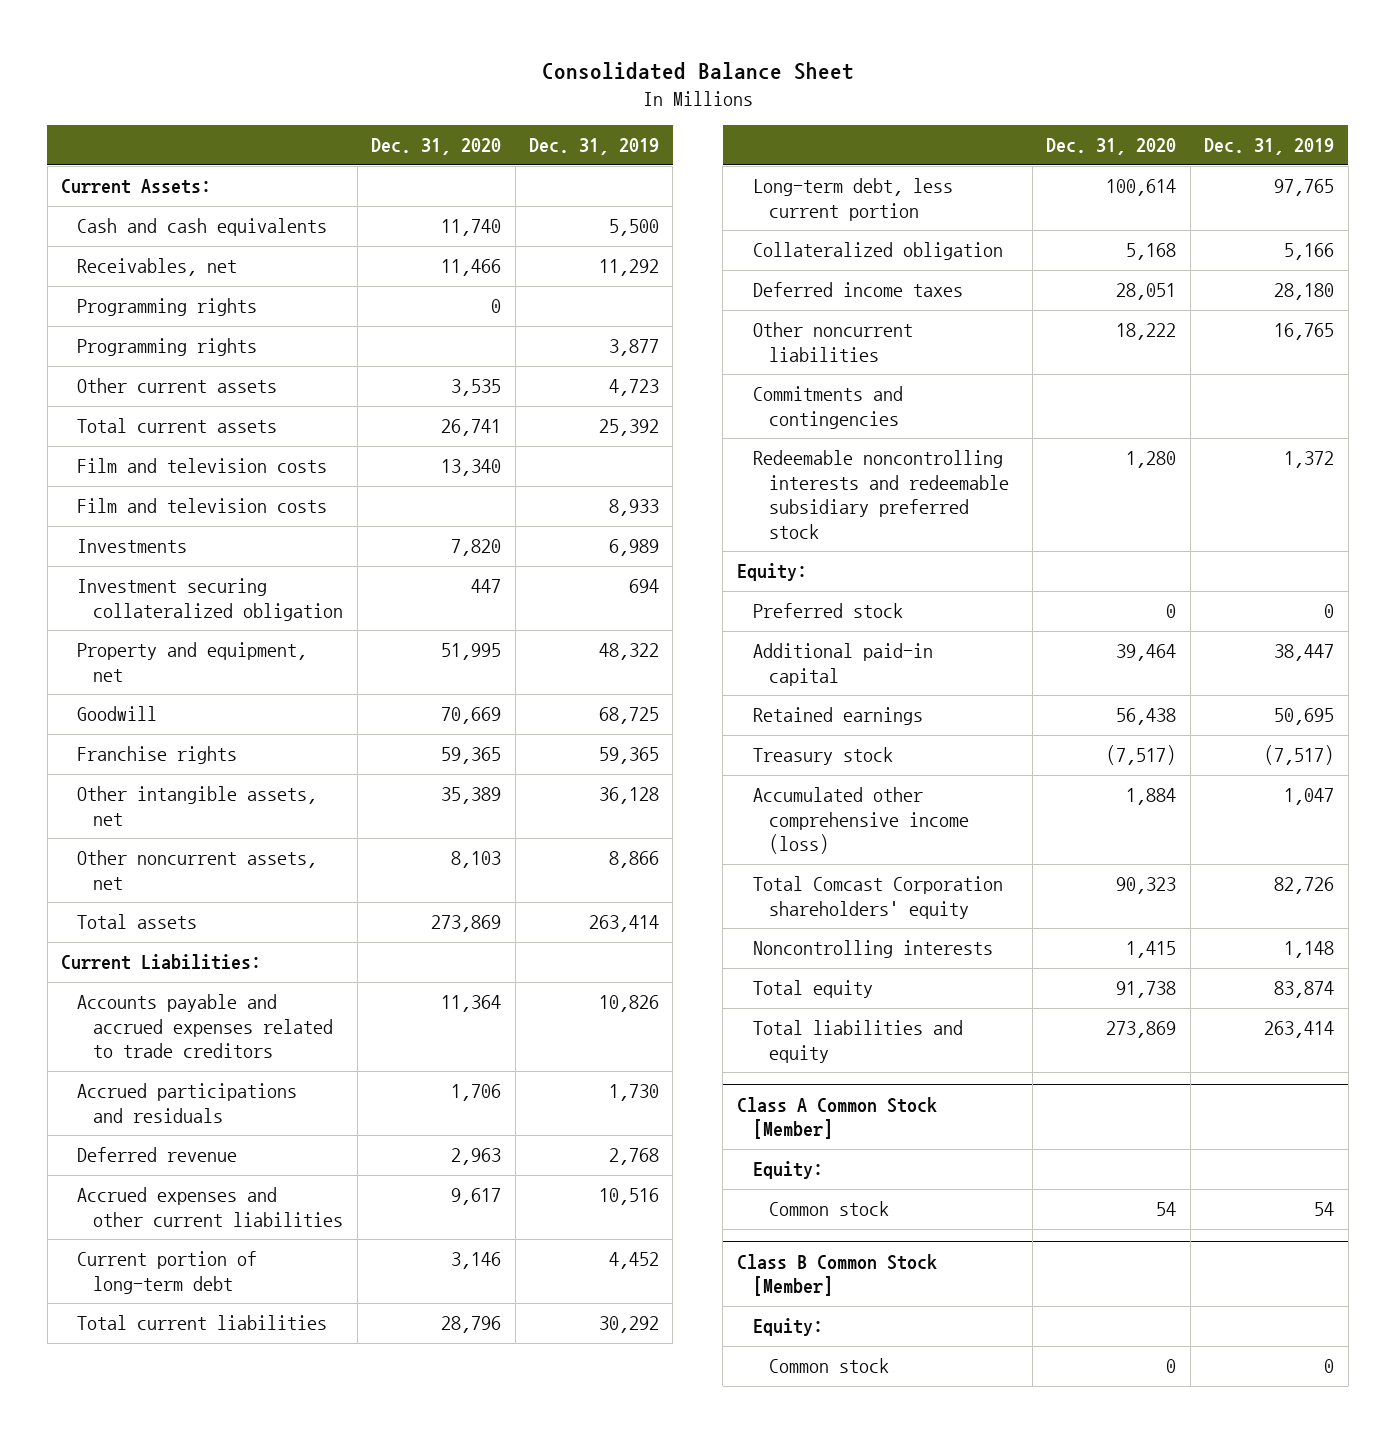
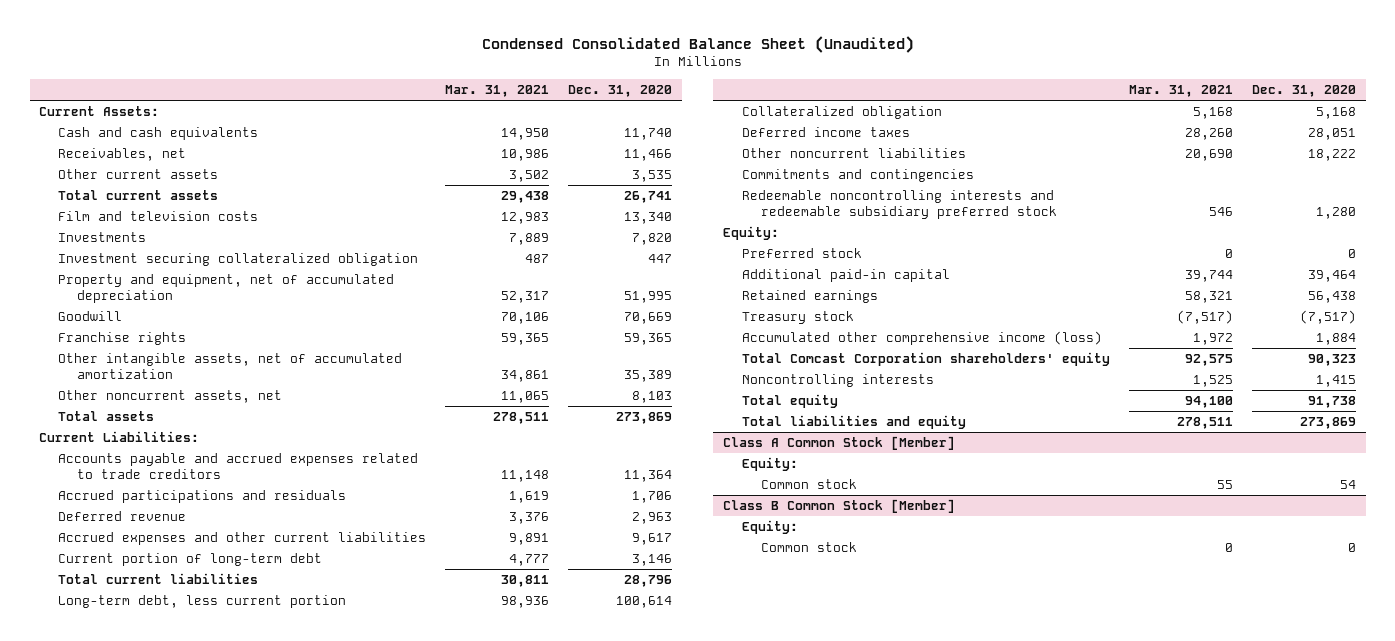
[541,62,854,81] Consolidated Balance Sheet -> [481,36,914,54] Condensed Consolidated Balance Sheet (Unaudited)
[529,138,660,156] Dec. 31, 2019 -> none
none -> [445,85,550,98] Mar. 31, 2021
[77,298,258,317] Programming rights -> none
[77,338,258,357] Programming rights -> none
[77,498,328,514] Film and television costs -> none
[77,642,308,682] Property and equipment, net -> [57,273,394,304] Property and equipment, net of accumulated depreciation
[77,786,318,826] Other intangible assets, net -> [57,352,402,380] Other intangible assets, net of accumulated amortization

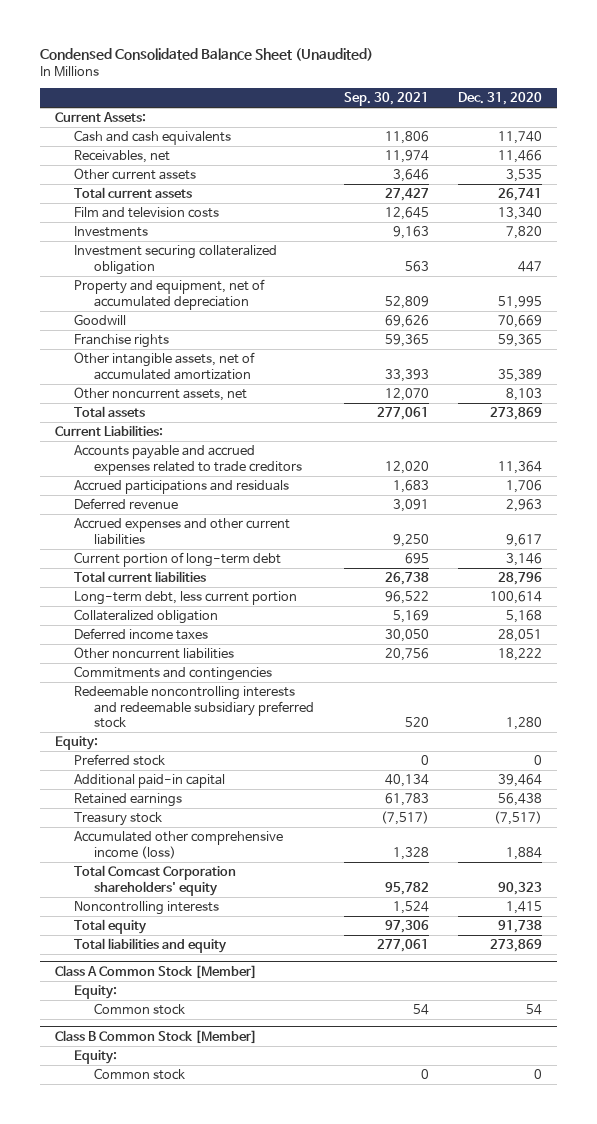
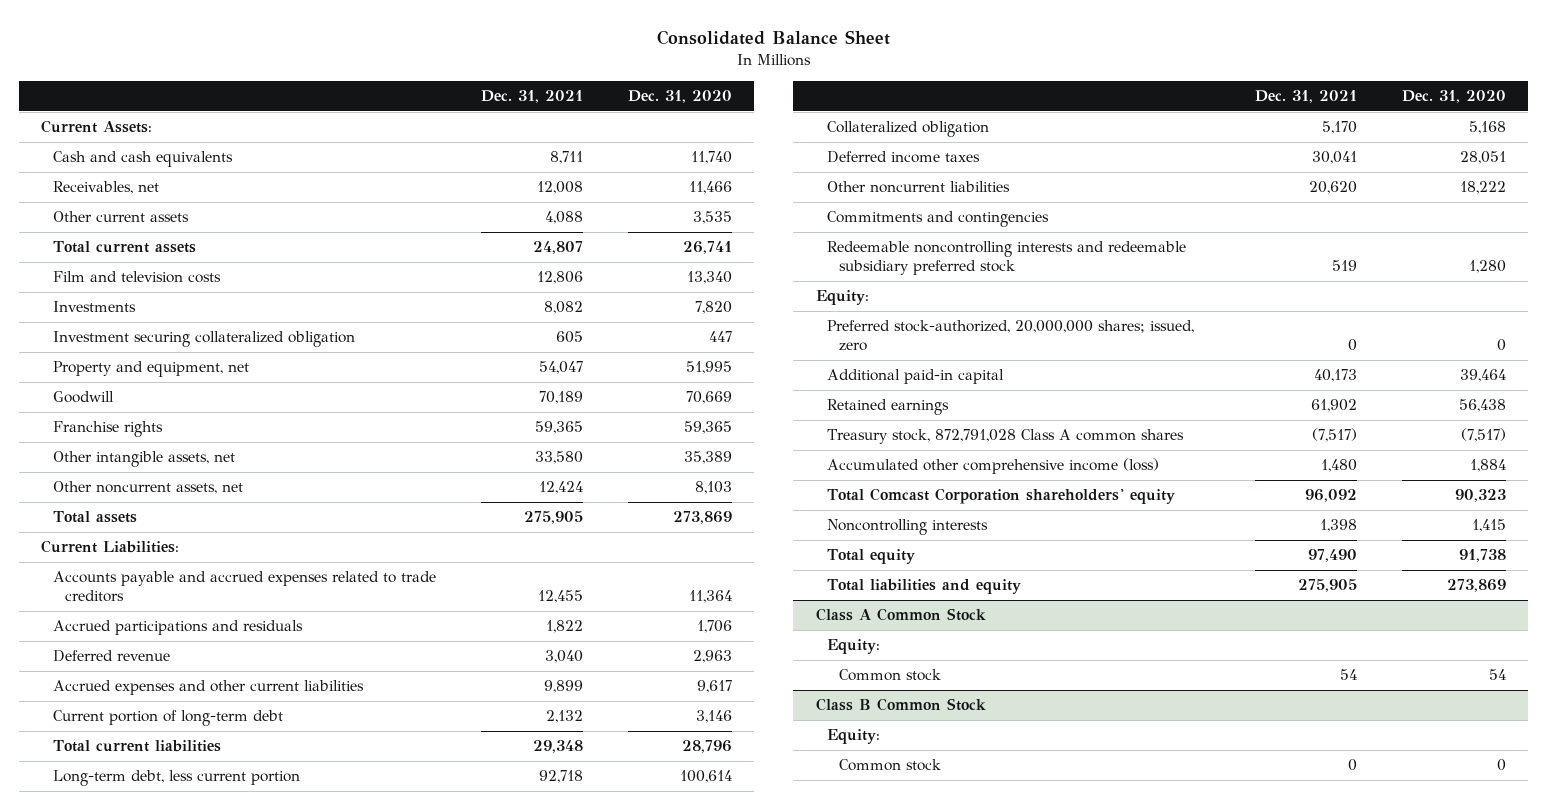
[39,47,373,61] Condensed Consolidated Balance Sheet (Unaudited) -> [656,29,890,45] Consolidated Balance Sheet
[343,92,429,107] Sep. 30, 2021 -> none
none -> [480,90,583,104] Dec. 31, 2021
[74,279,266,310] Property and equipment, net of accumulated depreciation -> [53,361,250,378] Property and equipment, net
[74,352,256,380] Other intangible assets, net of accumulated amortization -> [53,451,236,468] Other intangible assets, net
[74,754,166,767] Preferred stock -> [827,320,1195,352] Preferred stock-authorized, 20,000,000 shares; issued, zero
[74,812,163,827] Treasury stock -> [827,429,1185,445] Treasury stock, 872,791,028 Class A common shares
[54,964,257,979] Class A Common Stock [Member] -> [815,608,986,622] Class A Common Stock
[54,1029,257,1044] Class B Common Stock [Member] -> [815,698,986,712] Class B Common Stock

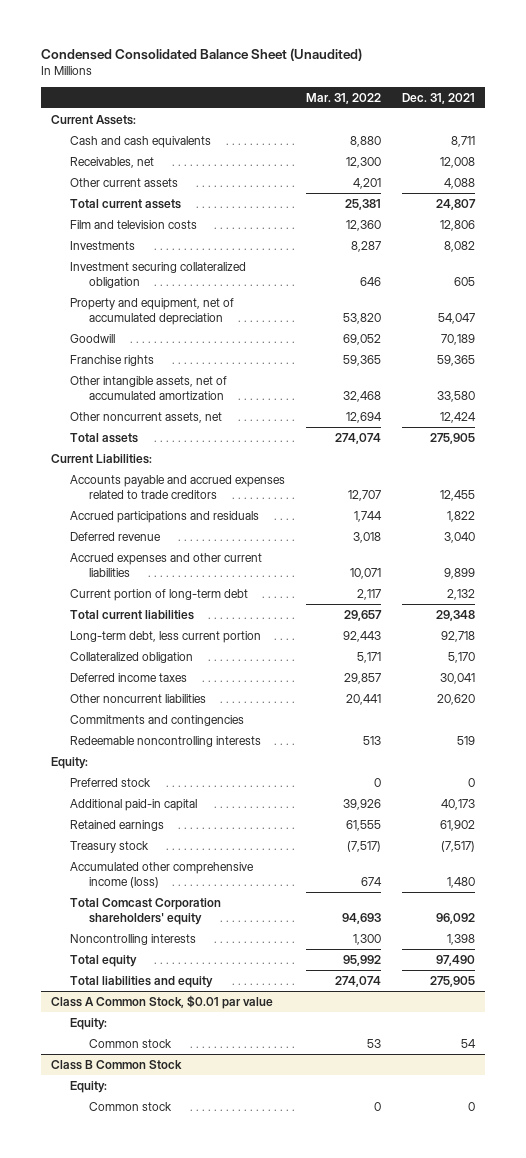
[656,29,890,45] Consolidated Balance Sheet -> [40,47,362,61] Condensed Consolidated Balance Sheet (Unaudited)
[627,90,732,104] Dec. 31, 2020 -> none
none -> [305,92,381,104] Mar. 31, 2022
[53,361,250,378] Property and equipment, net -> [69,297,234,325] Property and equipment, net of accumulated depreciation
[53,451,236,468] Other intangible assets, net -> [69,375,227,400] Other intangible assets, net of accumulated amortization
[827,241,1187,276] Redeemable noncontrolling interests and redeemable subsidiary preferred stock -> [69,735,261,747] Redeemable noncontrolling interests
[827,320,1195,352] Preferred stock-authorized, 20,000,000 shares; issued, zero -> [69,777,151,787] Preferred stock
[827,429,1185,445] Treasury stock, 872,791,028 Class A common shares -> [69,840,149,853] Treasury stock
[815,608,986,622] Class A Common Stock -> [51,994,274,1009] Class A Common Stock, $0.01 par value

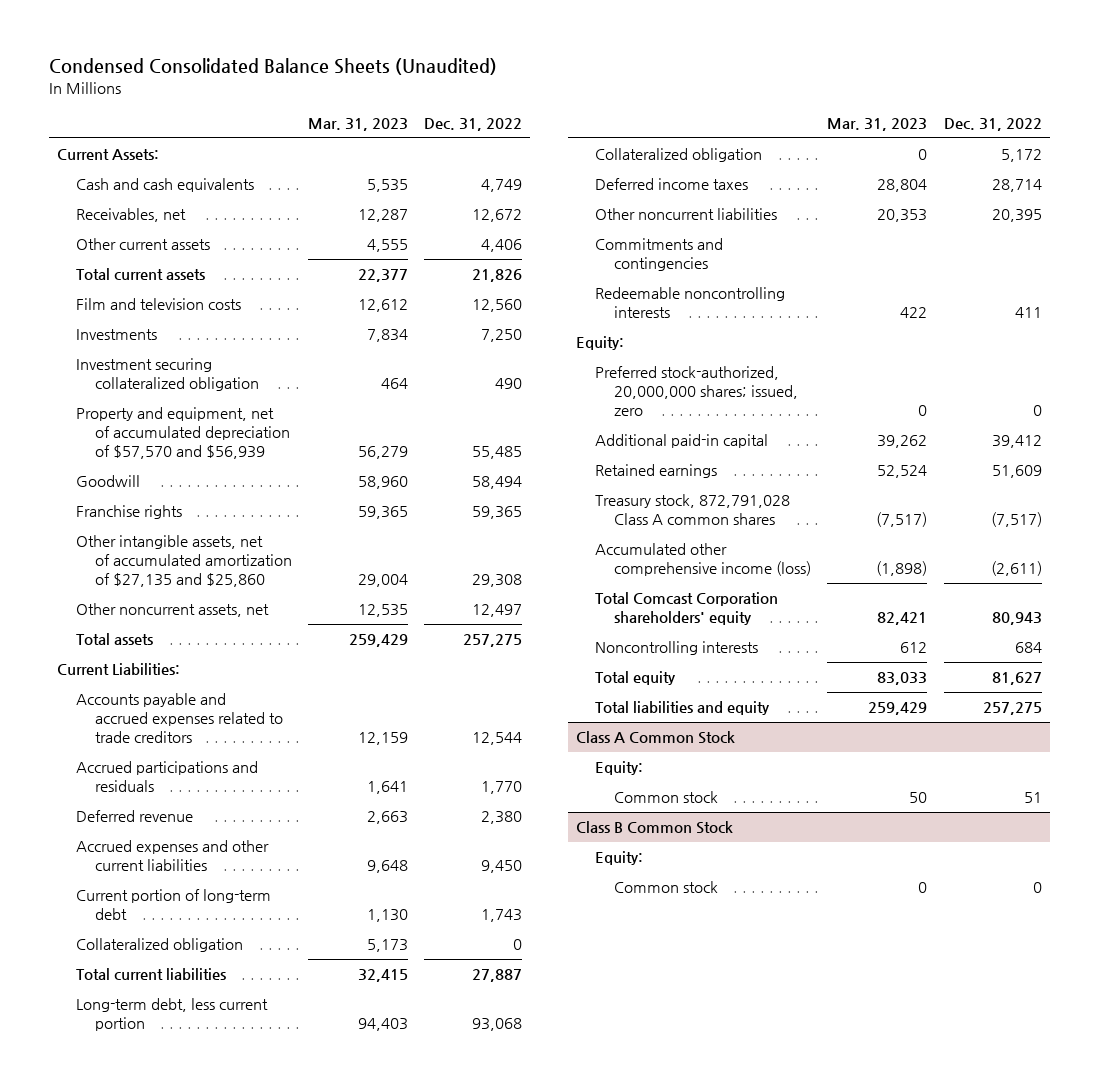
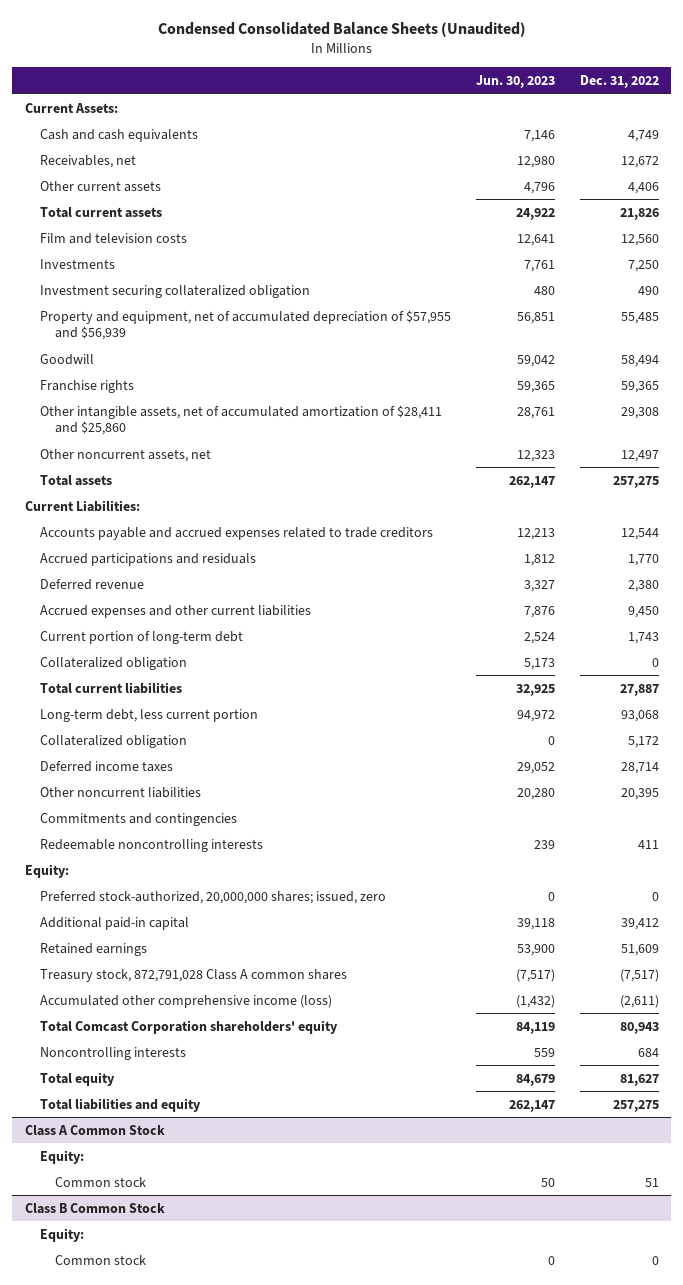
[307,118,408,132] Mar. 31, 2023 -> none
none -> [475,75,555,89] Jun. 30, 2023
[75,407,290,460] Property and equipment, net of accumulated depreciation of $57,570 and $56,939 -> [39,309,451,341] Property and equipment, net of accumulated depreciation of $57,955 and $56,939
[75,535,292,588] Other intangible assets, net of accumulated amortization of $27,135 and $25,860 -> [39,404,442,436] Other intangible assets, net of accumulated amortization of $28,411 and $25,860

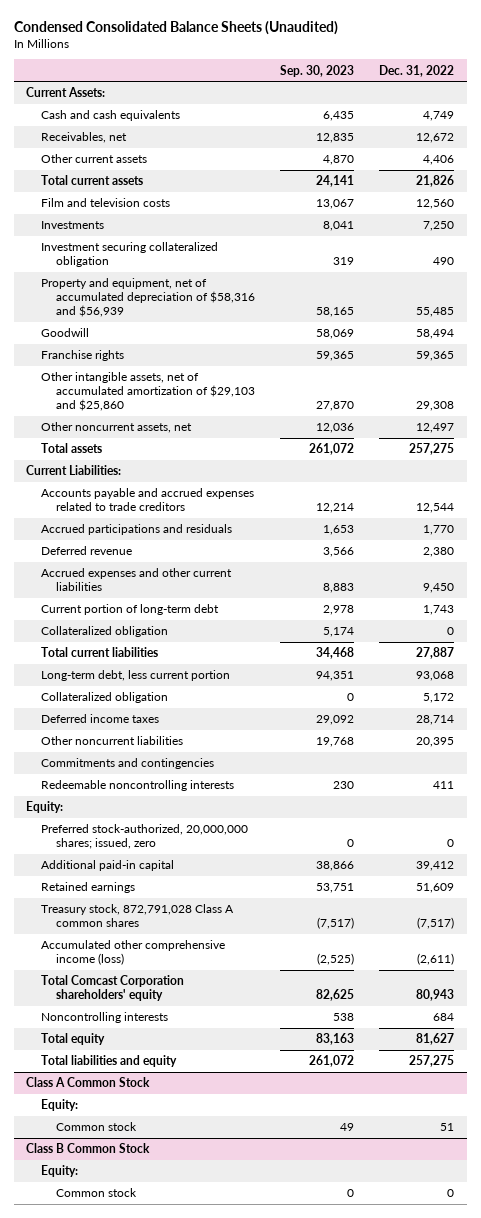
[475,75,555,89] Jun. 30, 2023 -> none
none -> [280,64,355,77] Sep. 30, 2023
[39,309,451,341] Property and equipment, net of accumulated depreciation of $57,955 and $56,939 -> [41,278,256,318] Property and equipment, net of accumulated depreciation of $58,316 and $56,939
[39,404,442,436] Other intangible assets, net of accumulated amortization of $28,411 and $25,860 -> [41,372,256,412] Other intangible assets, net of accumulated amortization of $29,103 and $25,860

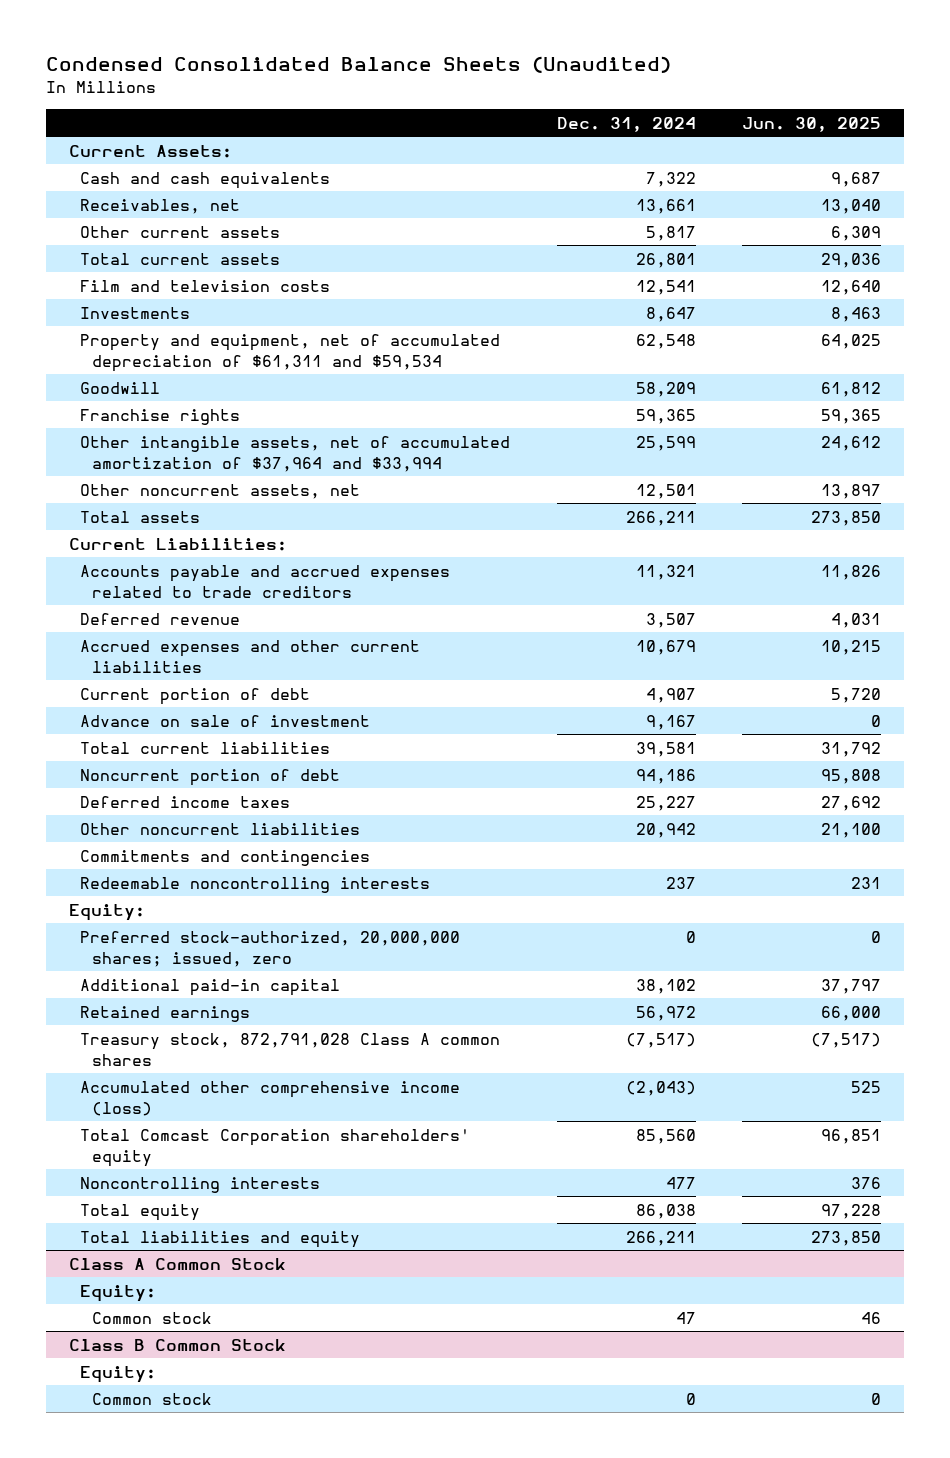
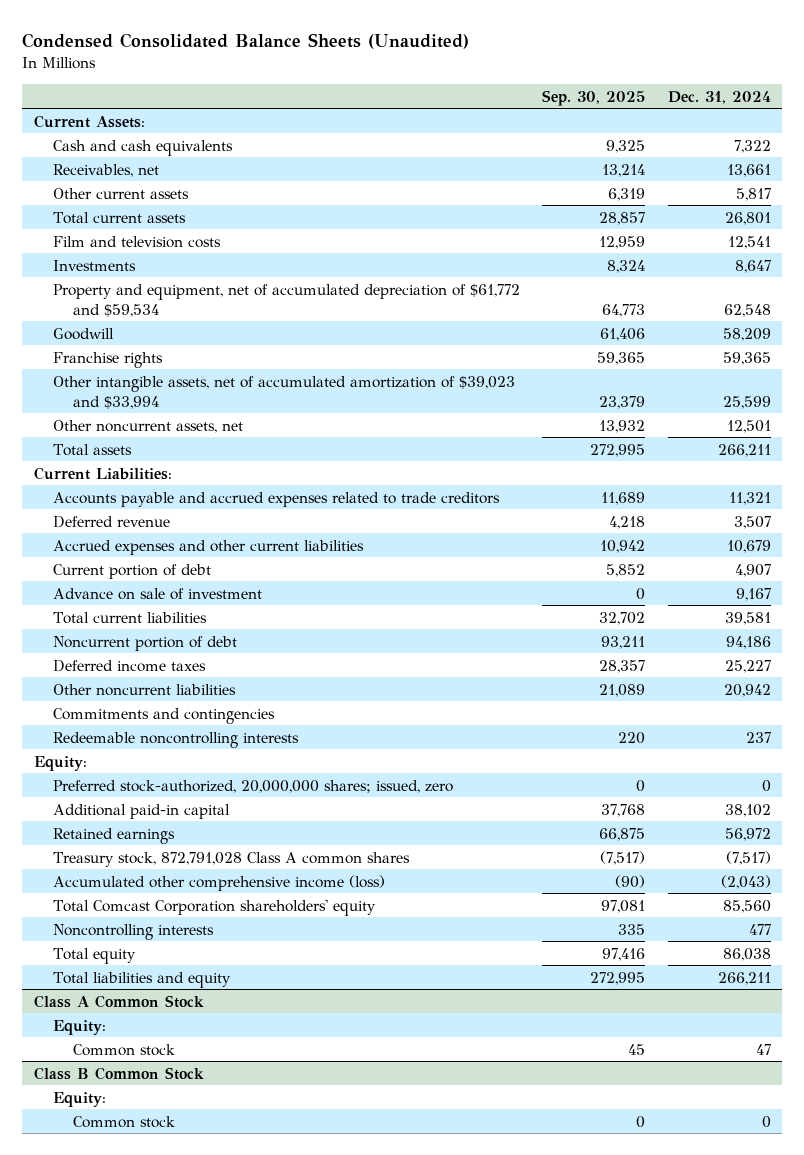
[742,116,882,132] Jun. 30, 2025 -> none
none -> [542,89,646,106] Sep. 30, 2025
[80,333,501,372] Property and equipment, net of accumulated depreciation of $61,311 and $59,534 -> [53,283,521,317] Property and equipment, net of accumulated depreciation of $61,772 and $59,534
[80,435,511,472] Other intangible assets, net of accumulated amortization of $37,964 and $33,994 -> [53,375,516,409] Other intangible assets, net of accumulated amortization of $39,023 and $33,994

